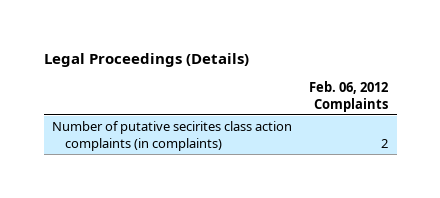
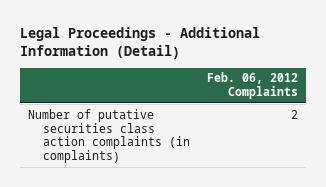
[43,53,249,68] Legal Proceedings (Details) -> [19,26,260,60] Legal Proceedings - Additional Information (Detail)
[52,121,293,151] Number of putative secirites class action complaints (in complaints) -> [28,108,190,164] Number of putative securities class action complaints (in complaints)

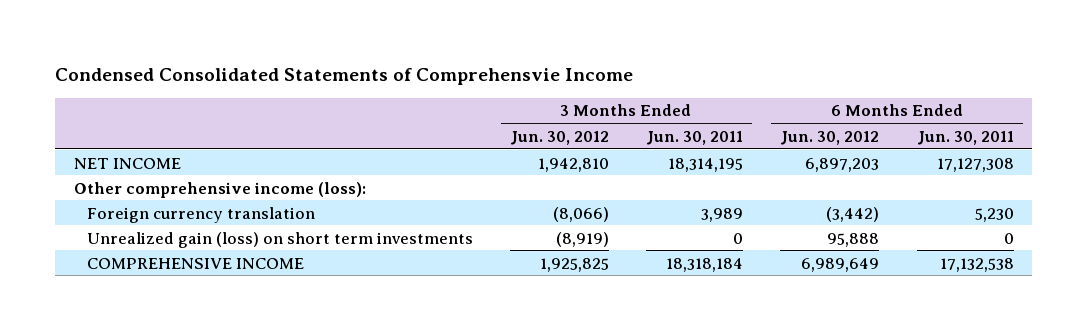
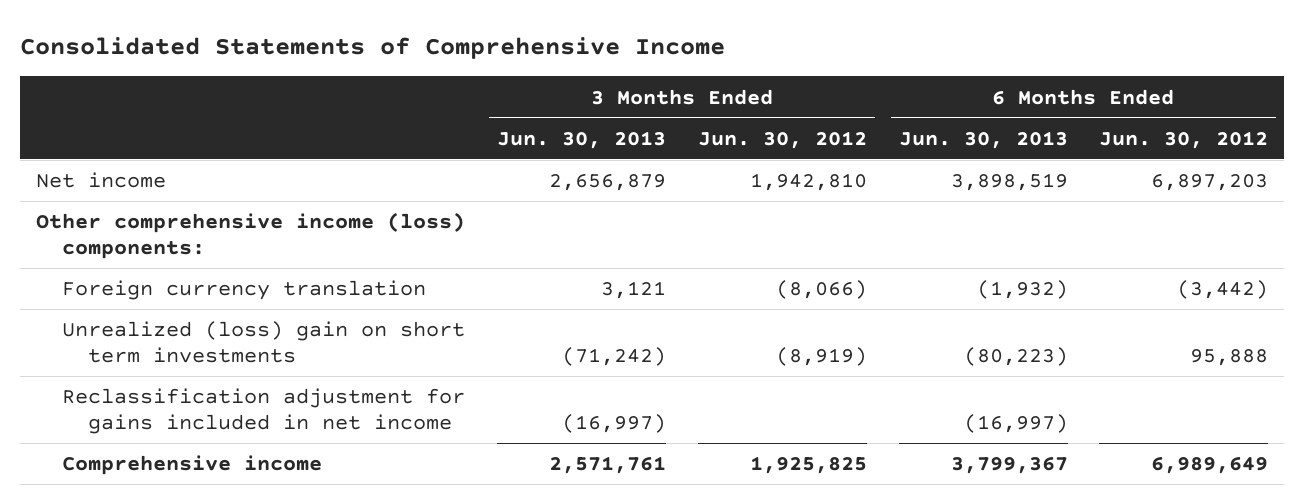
[55,68,634,86] Condensed Consolidated Statements of Comprehensvie Income -> [19,37,725,60] Consolidated Statements of Comprehensive Income
[646,130,744,145] Jun. 30, 2011 -> none
[916,130,1014,145] Jun. 30, 2011 -> none
none -> [496,130,666,149] Jun. 30, 2013
none -> [898,130,1068,149] Jun. 30, 2013
[73,157,181,169] NET INCOME -> [35,172,166,189] Net income
[73,181,366,198] Other comprehensive income (loss): -> [35,212,465,260] Other comprehensive income (loss) components:
[86,231,473,248] Unrealized gain (loss) on short term investments -> [61,321,465,364] Unrealized (loss) gain on short term investments
none -> [61,388,465,435] Reclassification adjustment for gains included in net income
[86,257,304,269] COMPREHENSIVE INCOME -> [61,455,322,476] Comprehensive income

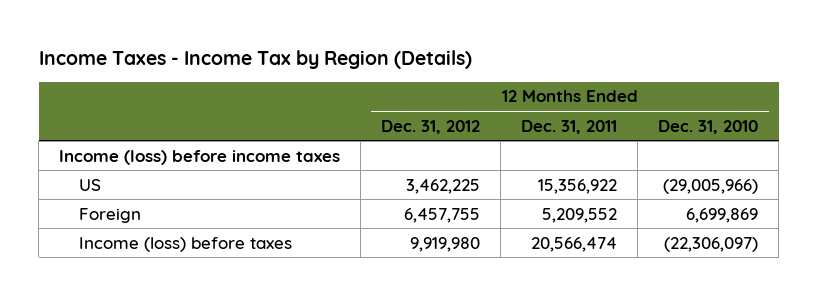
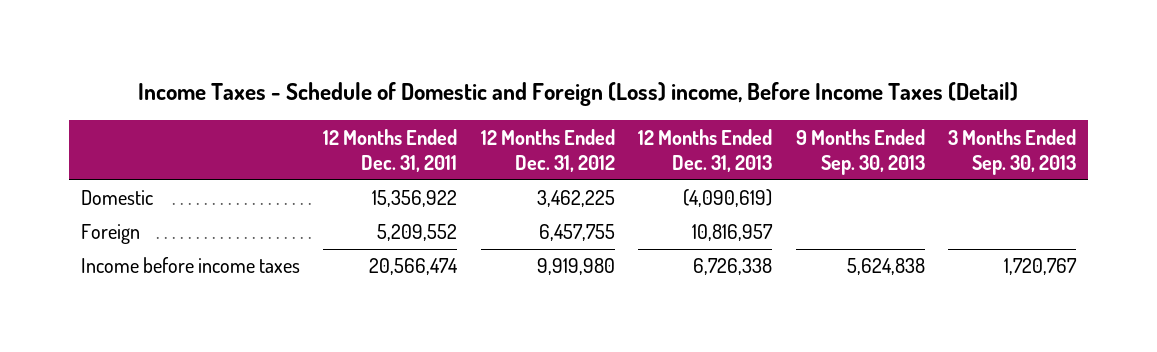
[38,49,472,69] Income Taxes - Income Tax by Region (Details) -> [138,82,1019,107] Income Taxes - Schedule of Domestic and Foreign (Loss) income, Before Income Taxes (Detail)
[658,119,759,134] Dec. 31, 2010 -> none
none -> [638,128,773,172] 12 Months Ended Dec. 31, 2013
none -> [795,128,925,175] 9 Months Ended Sep. 30, 2013
none -> [948,128,1077,175] 3 Months Ended Sep. 30, 2013
[59,149,341,165] Income (loss) before income taxes -> none
[79,178,102,191] US -> [80,190,153,206] Domestic
[79,236,293,252] Income (loss) before taxes -> [80,257,300,274] Income before income taxes

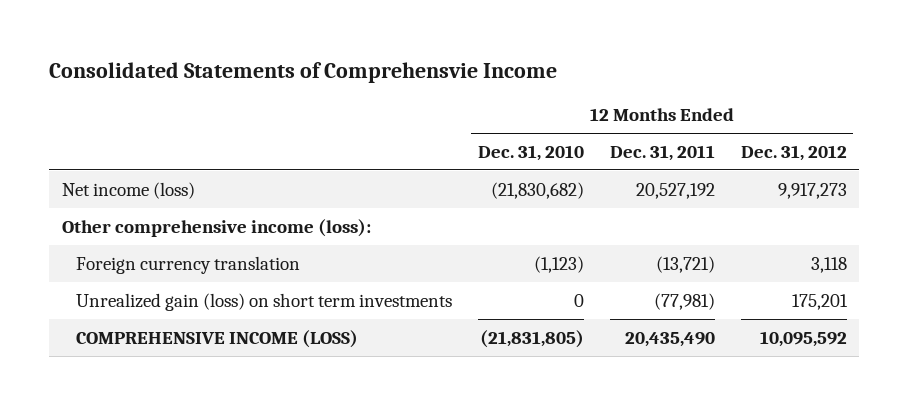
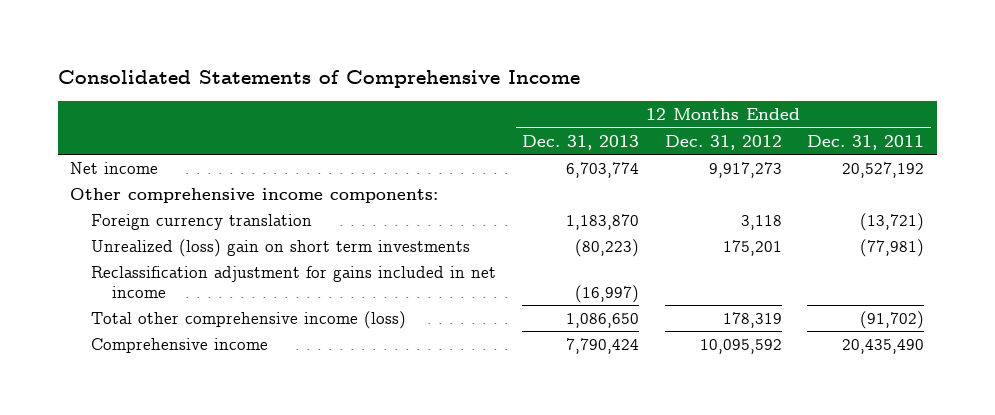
[48,61,557,83] Consolidated Statements of Comprehensvie Income -> [57,70,580,89] Consolidated Statements of Comprehensive Income
[477,144,584,161] Dec. 31, 2010 -> none
none -> [521,134,639,150] Dec. 31, 2013
[61,181,195,199] Net income (loss) -> [70,162,159,175] Net income
[61,218,371,237] Other comprehensive income (loss): -> [70,188,439,204] Other comprehensive income components:
[76,292,453,311] Unrealized gain (loss) on short term investments -> [91,239,471,258] Unrealized (loss) gain on short term investments
none -> [91,266,497,299] Reclassification adjustment for gains included in net income
none -> [91,311,407,330] Total other comprehensive income (loss)
[76,329,359,348] COMPREHENSIVE INCOME (LOSS) -> [91,338,269,354] Comprehensive income

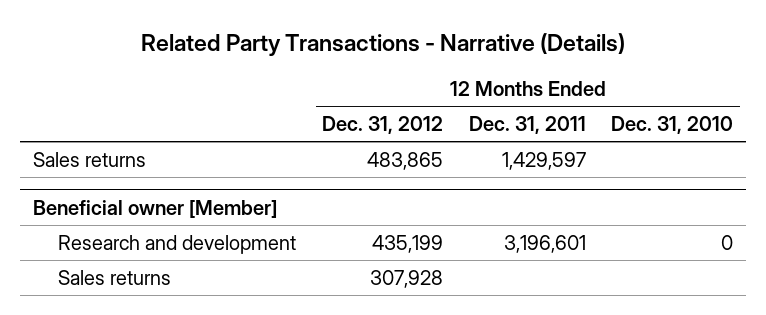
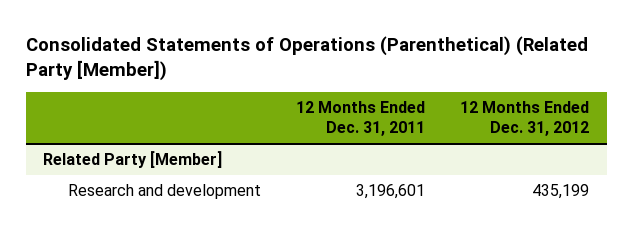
[140,32,625,56] Related Party Transactions - Narrative (Details) -> [25,35,588,81] Consolidated Statements of Operations (Parenthetical) (Related Party [Member])
[611,115,734,134] Dec. 31, 2010 -> none
[32,151,146,167] Sales returns -> none
[32,199,277,218] Beneficial owner [Member] -> none
none -> [43,151,223,169] Related Party [Member]
[58,269,172,285] Sales returns -> none

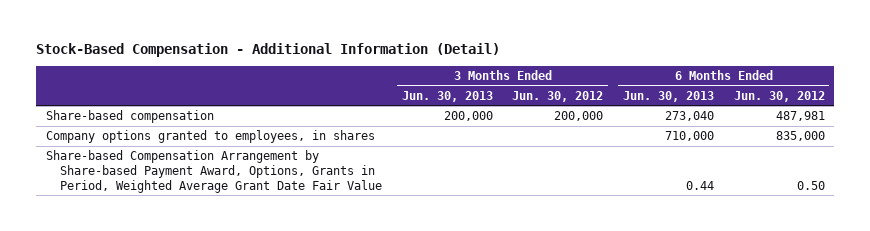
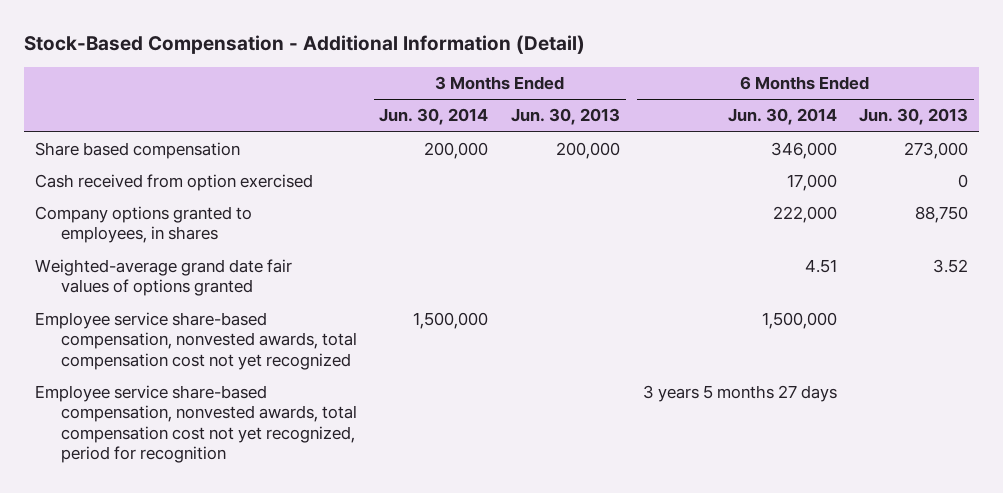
[512,90,604,102] Jun. 30, 2012 -> none
[733,90,825,102] Jun. 30, 2012 -> none
none -> [379,108,489,126] Jun. 30, 2014
none -> [727,108,837,126] Jun. 30, 2014
[45,110,214,124] Share-based compensation -> [35,142,241,160] Share based compensation
[664,111,714,122] 273,040 -> [904,142,969,160] 273,000
none -> [35,174,314,192] Cash received from option exercised
[664,131,714,142] 710,000 -> [915,206,969,224] 88,750
[45,150,383,193] Share-based Compensation Arrangement by Share-based Payment Award, Options, Grants in Period, Weighted Average Grant Date Fair Value -> [35,259,293,297] Weighted-average grand date fair values of options granted
[685,180,714,190] 0.44 -> [933,259,969,274] 3.52
none -> [35,312,357,370] Employee service share-based compensation, nonvested awards, total compensation cost not yet recognized
none -> [35,385,357,463] Employee service share-based compensation, nonvested awards, total compensation cost not yet recognized, period for recognition

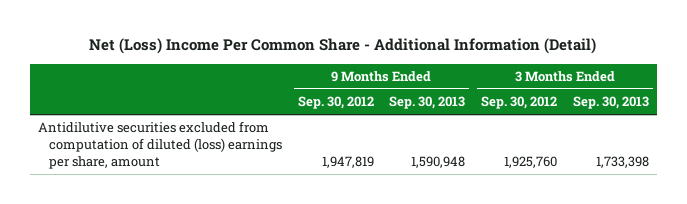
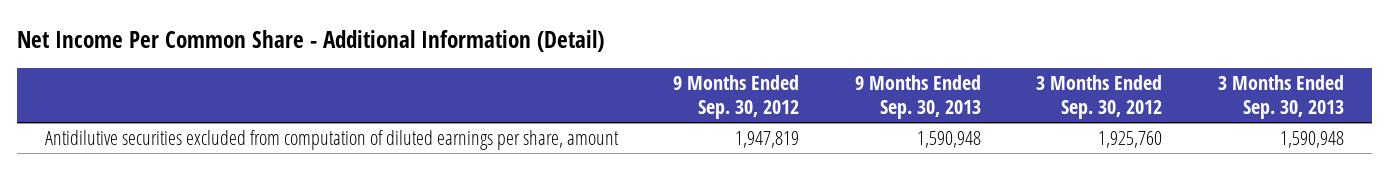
[89,38,597,55] Net (Loss) Income Per Common Share - Additional Information (Detail) -> [16,29,604,52] Net Income Per Common Share - Additional Information (Detail)
[37,121,282,169] Antidilutive securities excluded from computation of diluted (loss) earnings per share, amount -> [44,130,619,151] Antidilutive securities excluded from computation of diluted earnings per share, amount
[596,155,650,168] 1,733,398 -> [1279,131,1344,149] 1,590,948

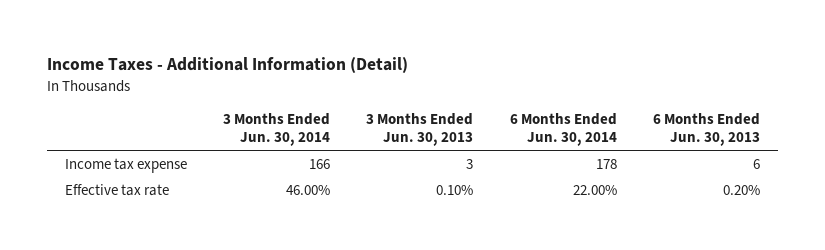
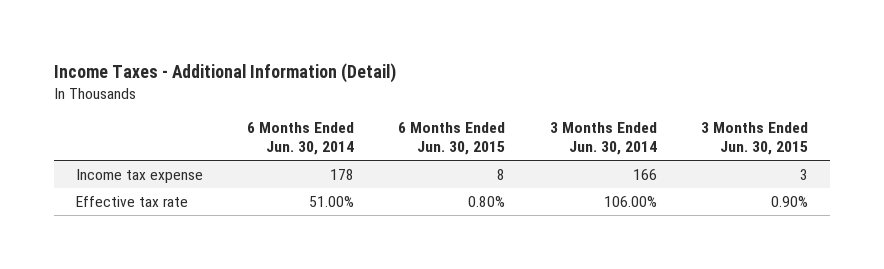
[366,112,474,146] 3 Months Ended Jun. 30, 2013 -> none
[653,112,761,146] 6 Months Ended Jun. 30, 2013 -> none
none -> [398,122,506,156] 6 Months Ended Jun. 30, 2015
none -> [700,122,808,156] 3 Months Ended Jun. 30, 2015
[286,185,331,196] 46.00% -> [603,196,657,208] 106.00%
[572,185,617,196] 22.00% -> [309,196,355,208] 51.00%

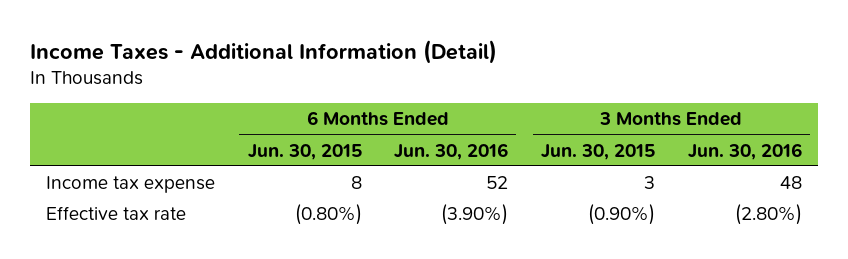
[247,122,355,156] 6 Months Ended Jun. 30, 2014 -> none
[549,122,657,156] 3 Months Ended Jun. 30, 2014 -> none
none -> [394,142,509,160] Jun. 30, 2016
none -> [687,142,802,160] Jun. 30, 2016
[468,196,506,208] 0.80% -> [294,204,362,226] (0.80%)
[770,196,808,208] 0.90% -> [587,204,655,226] (0.90%)

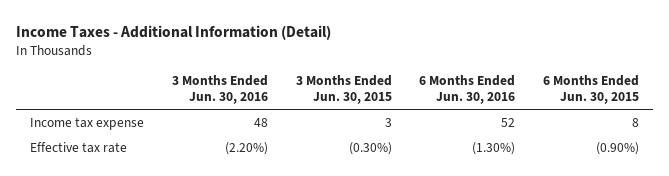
[294,204,362,226] (0.80%) -> [596,141,640,155] (0.90%)
[441,204,509,226] (3.90%) -> [472,141,516,155] (1.30%)
[587,204,655,226] (0.90%) -> [348,141,392,155] (0.30%)
[734,204,802,226] (2.80%) -> [224,141,268,155] (2.20%)

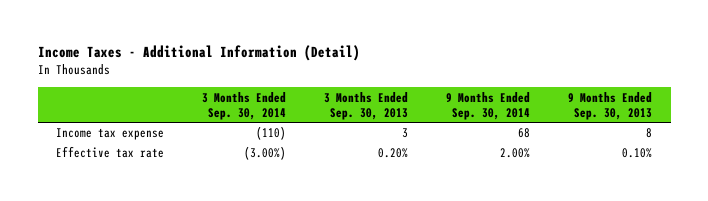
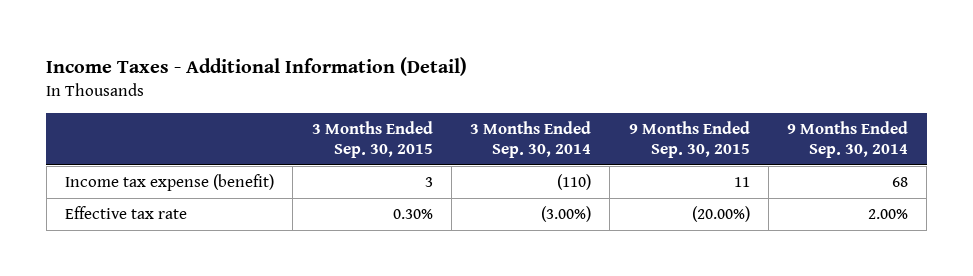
[324,91,409,120] 3 Months Ended Sep. 30, 2013 -> none
[567,91,652,120] 9 Months Ended Sep. 30, 2013 -> none
none -> [311,121,433,159] 3 Months Ended Sep. 30, 2015
none -> [628,121,750,159] 9 Months Ended Sep. 30, 2015
[56,128,165,141] Income tax expense -> [65,174,275,192] Income tax expense (benefit)

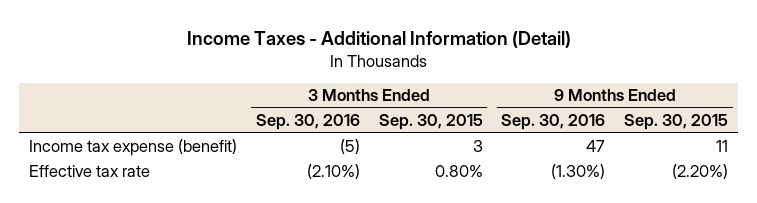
[470,121,592,159] 3 Months Ended Sep. 30, 2014 -> none
[787,121,909,159] 9 Months Ended Sep. 30, 2014 -> none
none -> [255,114,360,131] Sep. 30, 2016
none -> [501,114,606,131] Sep. 30, 2016
[392,209,433,220] 0.30% -> [434,165,483,178] 0.80%
[691,206,750,223] (20.00%) -> [672,164,729,180] (2.20%)

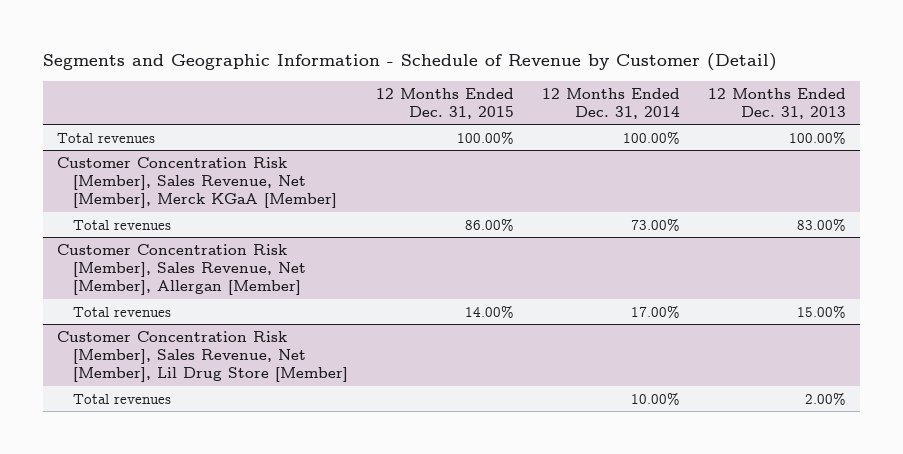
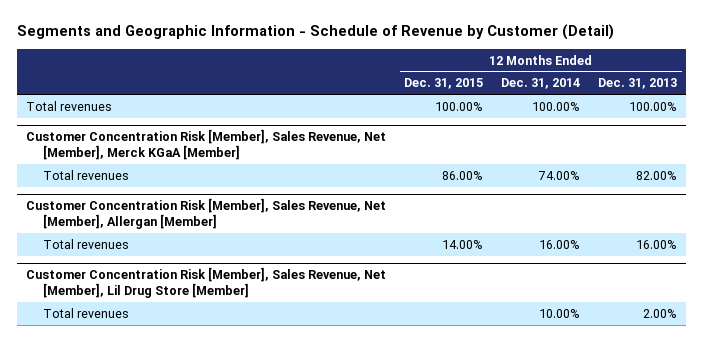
[631,217,681,231] 73.00% -> [538,170,581,180] 74.00%
[797,217,847,231] 83.00% -> [636,170,678,180] 82.00%
[631,304,681,318] 17.00% -> [539,239,581,249] 16.00%
[797,304,847,318] 15.00% -> [636,239,678,249] 16.00%

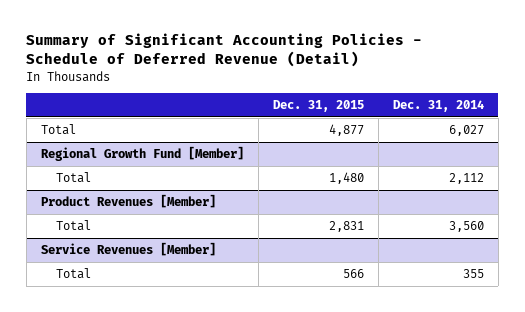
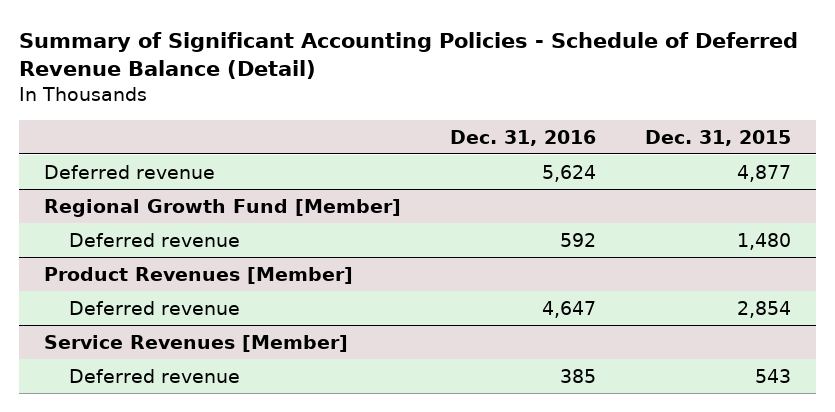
[26,33,423,68] Summary of Significant Accounting Policies - Schedule of Deferred Revenue (Detail) -> [19,31,799,80] Summary of Significant Accounting Policies - Schedule of Deferred Revenue Balance (Detail)
[392,100,484,113] Dec. 31, 2014 -> none
none -> [449,129,596,146] Dec. 31, 2016
[40,124,76,136] Total -> [43,164,215,179] Deferred revenue
[55,172,91,184] Total -> [68,232,240,247] Deferred revenue
[55,220,91,232] Total -> none
none -> [68,300,240,315] Deferred revenue
[55,268,91,280] Total -> none
none -> [68,368,240,383] Deferred revenue

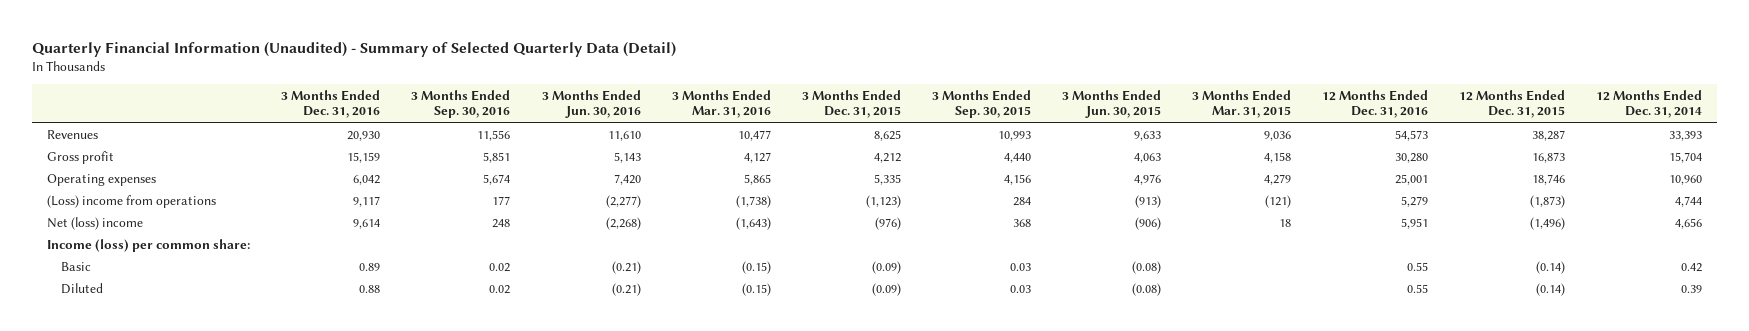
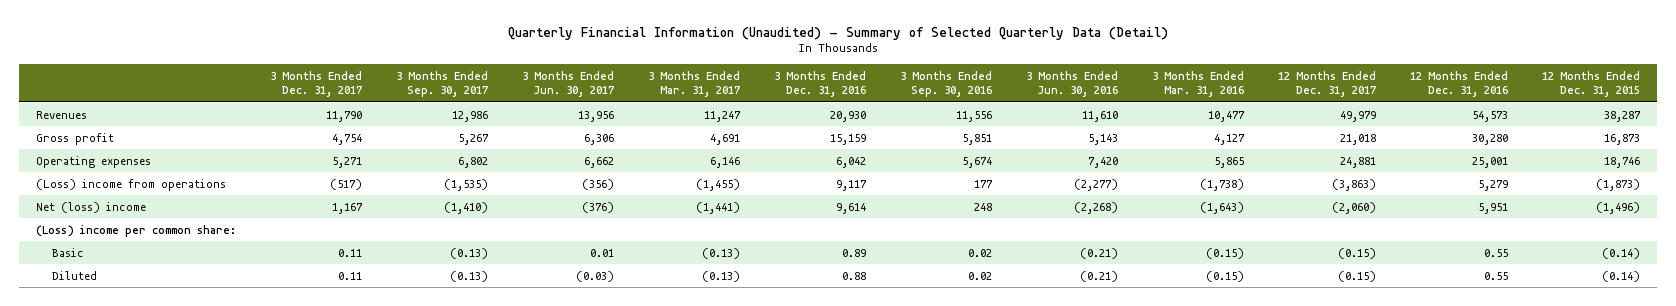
[801,89,901,119] 3 Months Ended Dec. 31, 2015 -> none
[931,89,1031,119] 3 Months Ended Sep. 30, 2015 -> none
[1061,89,1161,119] 3 Months Ended Jun. 30, 2015 -> none
[1191,89,1291,119] 3 Months Ended Mar. 31, 2015 -> none
[1595,89,1702,119] 12 Months Ended Dec. 31, 2014 -> none
none -> [269,70,362,97] 3 Months Ended Dec. 31, 2017
none -> [395,70,488,97] 3 Months Ended Sep. 30, 2017
none -> [521,70,614,97] 3 Months Ended Jun. 30, 2017
none -> [647,70,740,97] 3 Months Ended Mar. 31, 2017
none -> [1278,70,1377,97] 12 Months Ended Dec. 31, 2017
[47,238,251,252] Income (loss) per common share: -> [35,224,236,237] (Loss) income per common share:

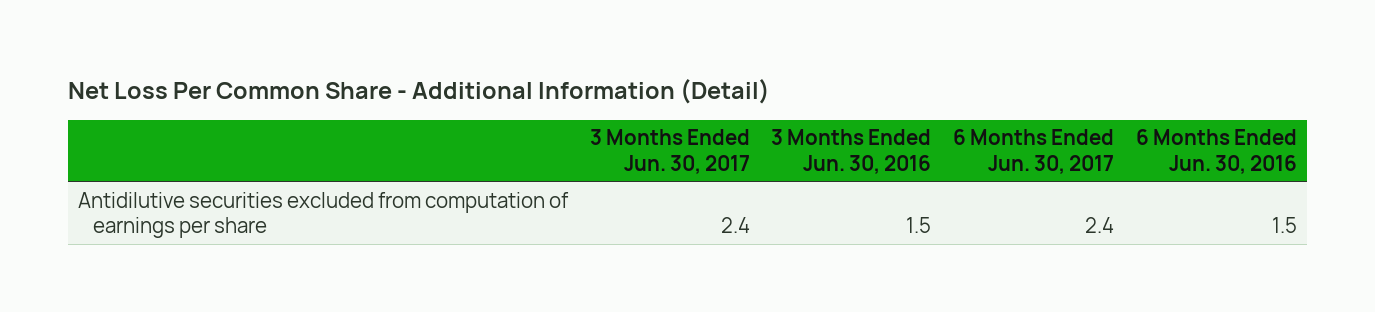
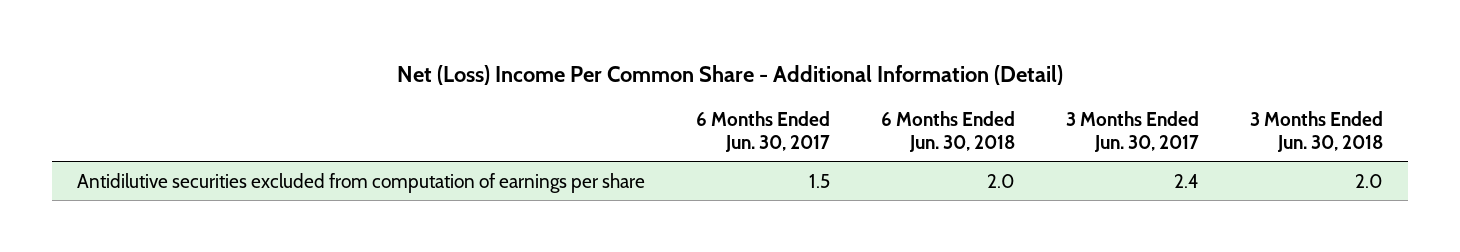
[67,79,770,105] Net Loss Per Common Share - Additional Information (Detail) -> [397,64,1064,85] Net (Loss) Income Per Common Share - Additional Information (Detail)
[771,129,932,174] 3 Months Ended Jun. 30, 2016 -> none
[1135,129,1297,174] 6 Months Ended Jun. 30, 2016 -> none
none -> [881,111,1016,153] 6 Months Ended Jun. 30, 2018
none -> [1249,111,1383,153] 3 Months Ended Jun. 30, 2018
[1085,217,1115,234] 2.4 -> [809,173,831,188] 1.5

